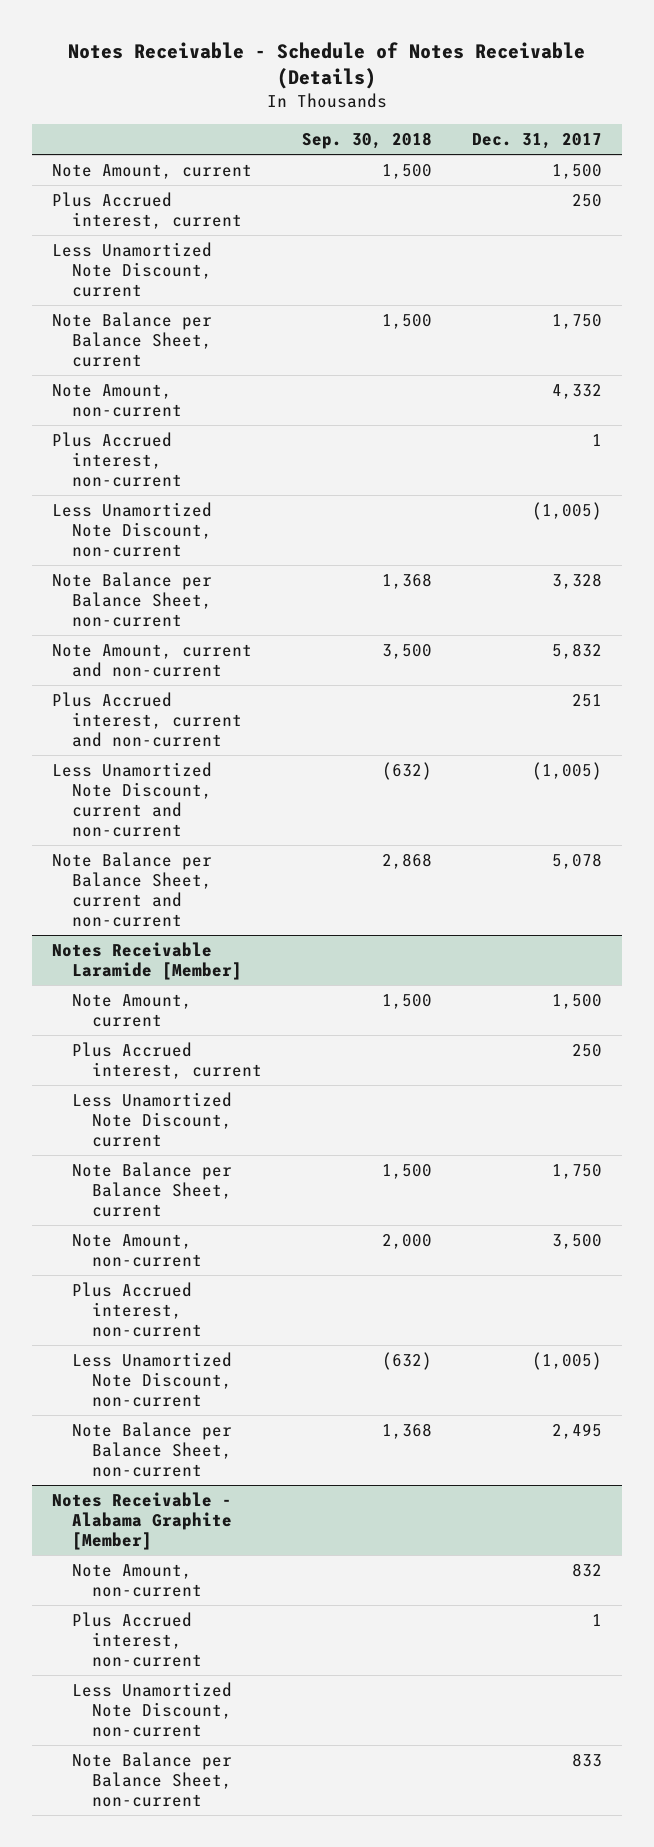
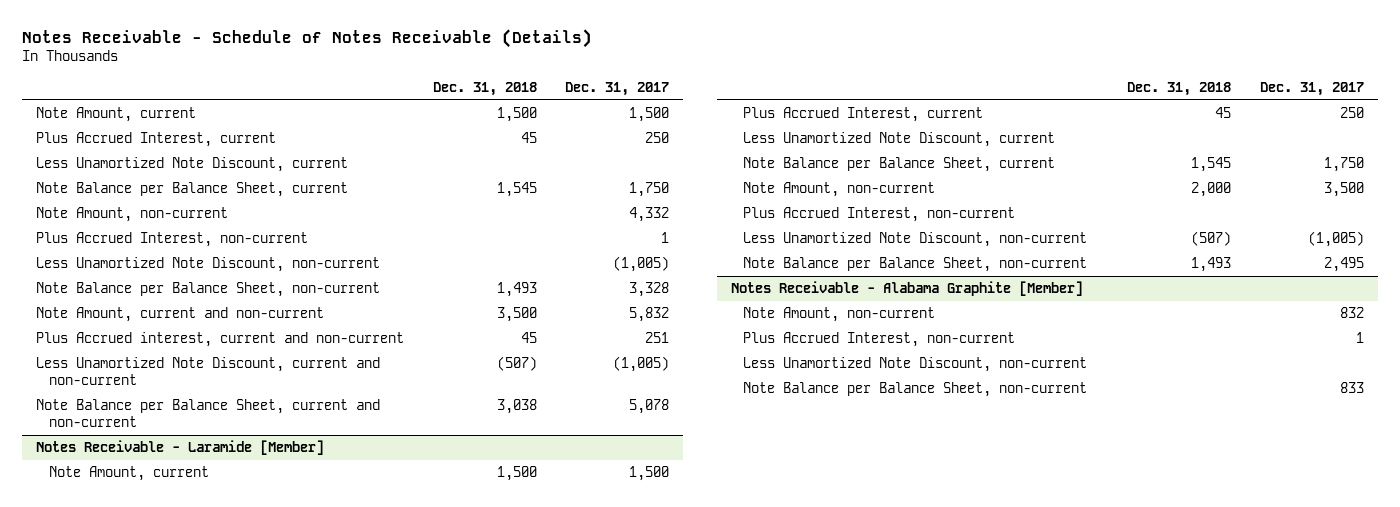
[301,131,432,149] Sep. 30, 2018 -> none
none -> [432,81,537,96] Dec. 31, 2018
[52,192,243,229] Plus Accrued interest, current -> [36,132,277,148] Plus Accrued Interest, current
[52,432,183,487] Plus Accrued interest, non-current -> [36,232,309,248] Plus Accrued Interest, non-current
[52,942,243,980] Notes Receivable Laramide [Member] -> [36,440,325,456] Notes Receivable - Laramide [Member]
[72,1042,263,1079] Plus Accrued interest, current -> [743,107,984,123] Plus Accrued Interest, current
[72,1282,203,1337] Plus Accrued interest, non-current -> [743,207,1016,223] Plus Accrued Interest, non-current
[72,1612,203,1667] Plus Accrued interest, non-current -> [743,332,1016,348] Plus Accrued Interest, non-current

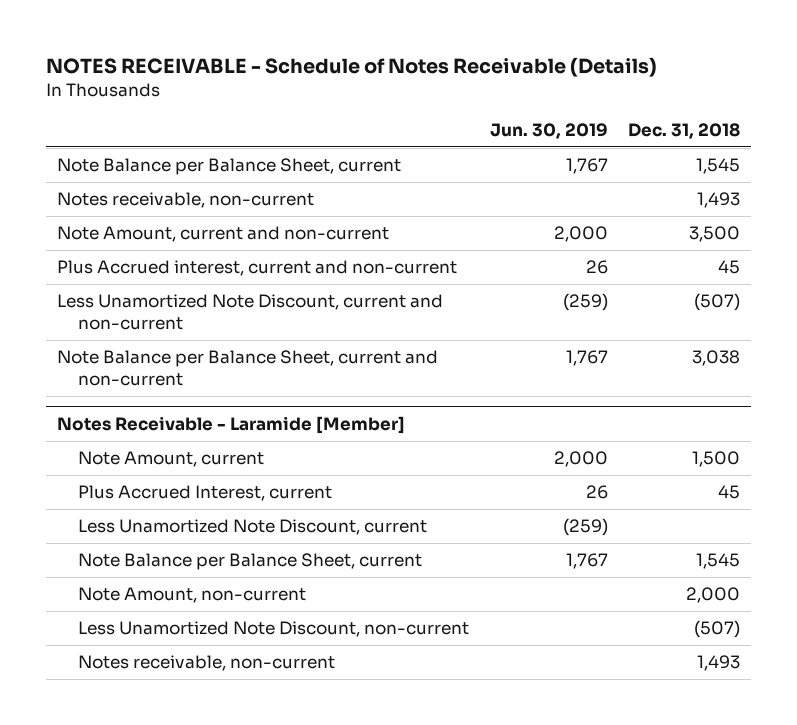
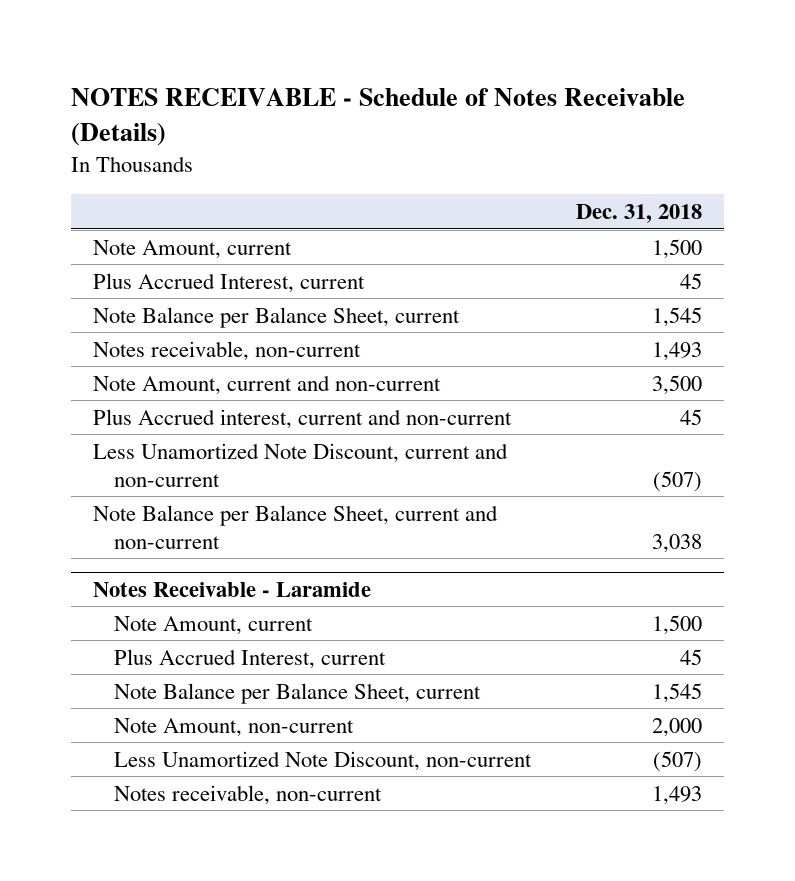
[489,122,608,139] Jun. 30, 2019 -> none
none -> [93,239,293,259] Note Amount, current
none -> [93,272,366,293] Plus Accrued Interest, current
[56,416,405,435] Notes Receivable - Laramide [Member] -> [93,581,372,597] Notes Receivable - Laramide
[77,519,427,536] Less Unamortized Note Discount, current -> none

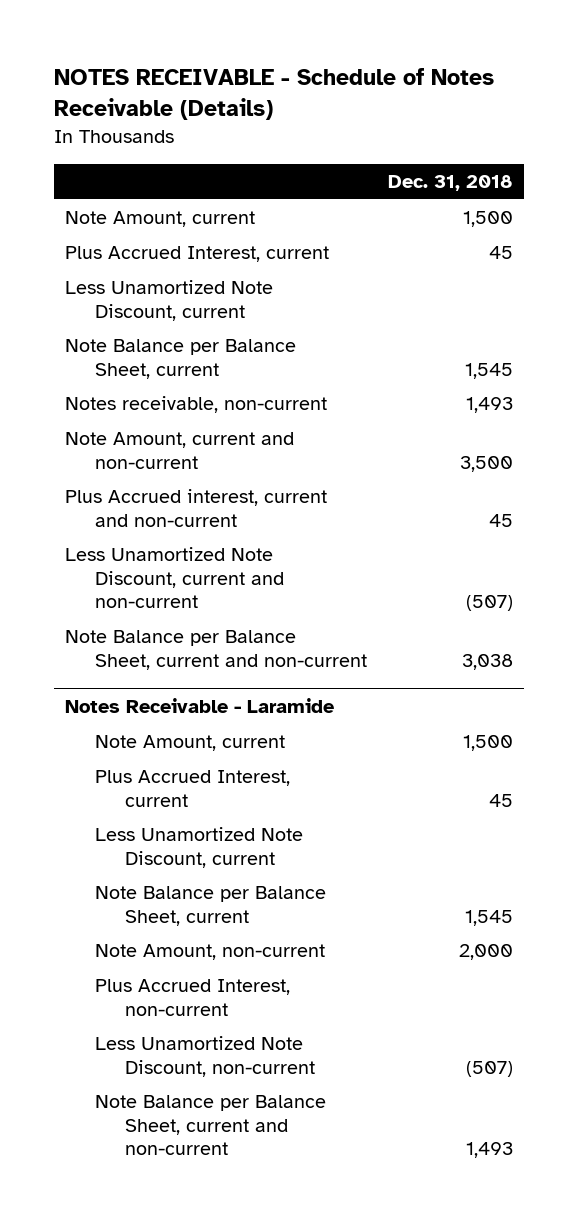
none -> [65,280,274,321] Less Unamortized Note Discount, current
none -> [94,827,303,868] Less Unamortized Note Discount, current
none -> [94,979,290,1016] Plus Accrued Interest, non-current
[113,784,382,805] Notes receivable, non-current -> [94,1095,326,1155] Note Balance per Balance Sheet, current and non-current

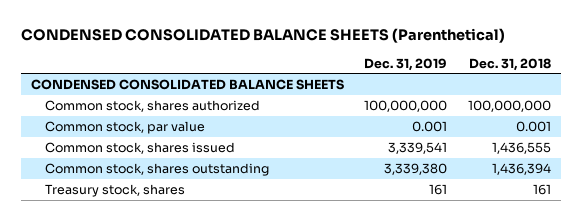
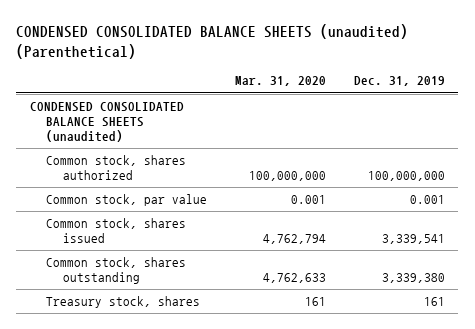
[20,28,505,44] CONDENSED CONSOLIDATED BALANCE SHEETS (Parenthetical) -> [16,23,409,59] CONDENSED CONSOLIDATED BALANCE SHEETS (unaudited) (Parenthetical)
[468,57,551,71] Dec. 31, 2018 -> none
none -> [234,76,326,87] Mar. 31, 2020
[31,78,345,90] CONDENSED CONSOLIDATED BALANCE SHEETS -> [30,102,185,142] CONDENSED CONSOLIDATED BALANCE SHEETS (unaudited)

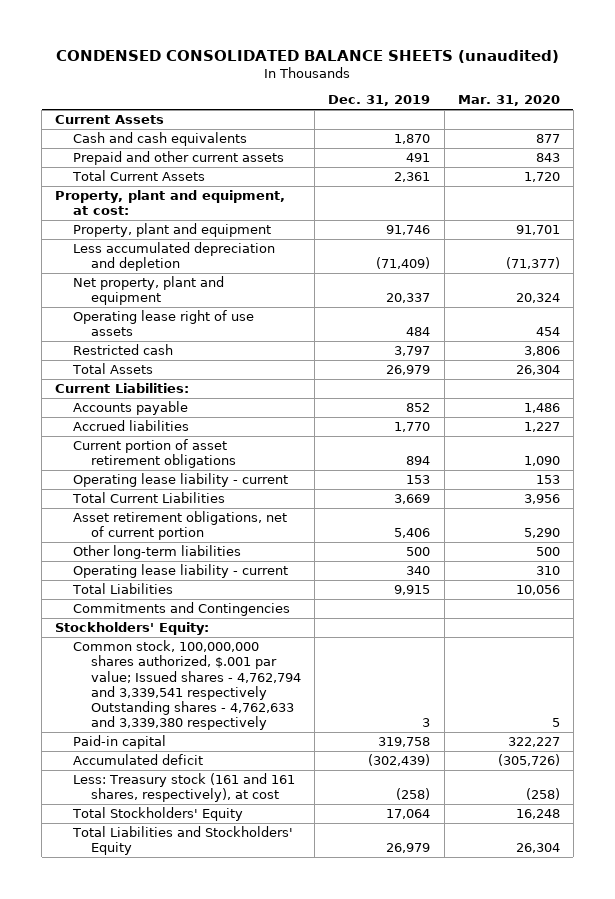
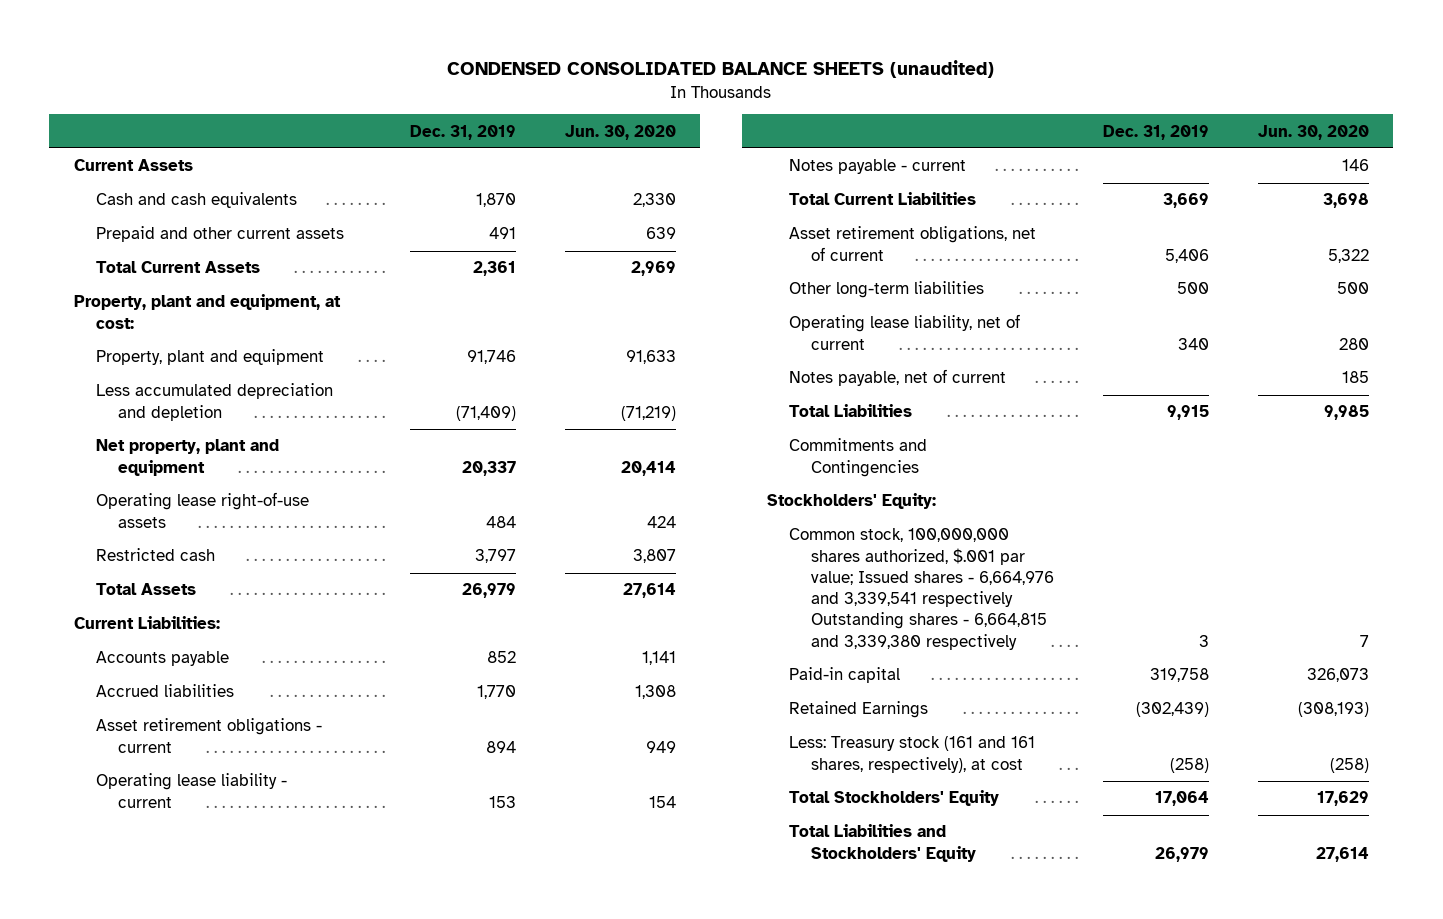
[457,95,560,107] Mar. 31, 2020 -> none
none -> [564,124,676,140] Jun. 30, 2020
[73,310,255,337] Operating lease right of use assets -> [95,492,309,528] Operating lease right-of-use assets
[73,439,237,469] Current portion of asset retirement obligations -> [95,718,322,753] Asset retirement obligations - current
none -> [788,159,966,175] Notes payable - current
[73,511,288,541] Asset retirement obligations, net of current portion -> [788,226,1036,261] Asset retirement obligations, net of current
[73,564,289,579] Operating lease liability - current -> [788,314,1020,350] Operating lease liability, net of current
none -> [788,369,1006,387] Notes payable, net of current
[73,640,302,731] Common stock, 100,000,000 shares authorized, $.001 par value; Issued shares - 4,762,794 and 3,339,541 respectively Outstanding shares - 4,762,633 and 3,339,380 respectively -> [788,528,1054,650] Common stock, 100,000,000 shares authorized, $.001 par value; Issued shares - 6,664,976 and 3,339,541 respectively Outstanding shares - 6,664,815 and 3,339,380 respectively
[73,754,204,766] Accumulated deficit -> [788,701,928,719] Retained Earnings

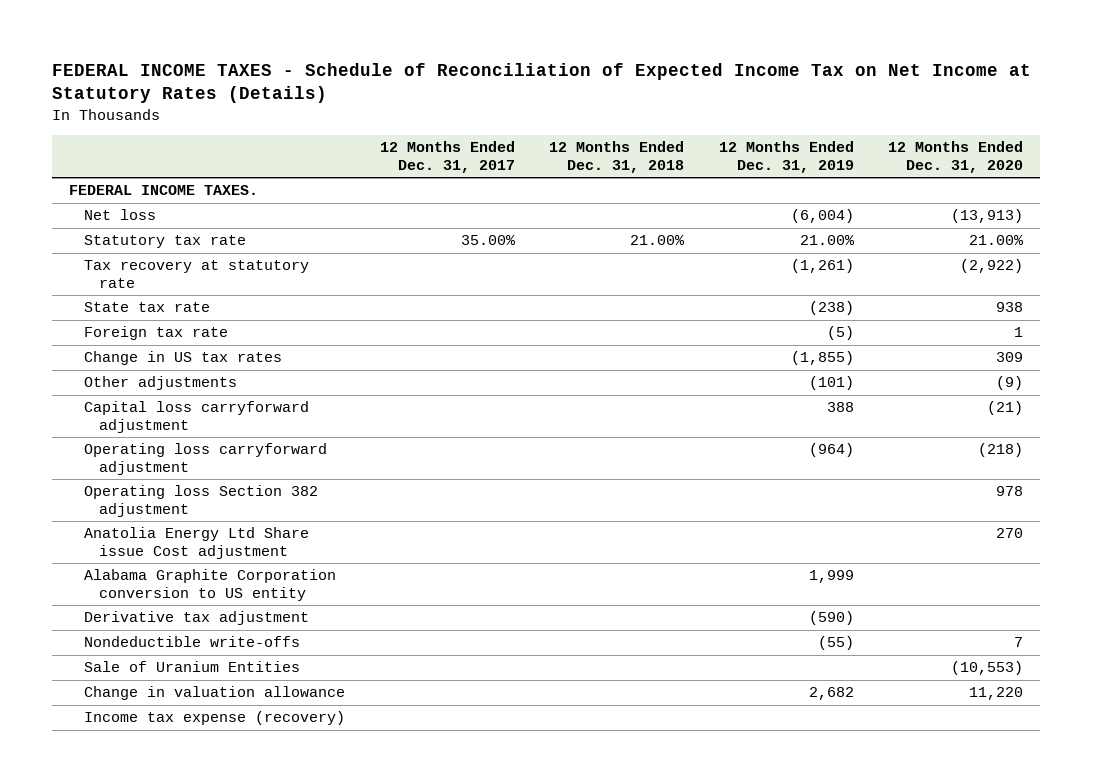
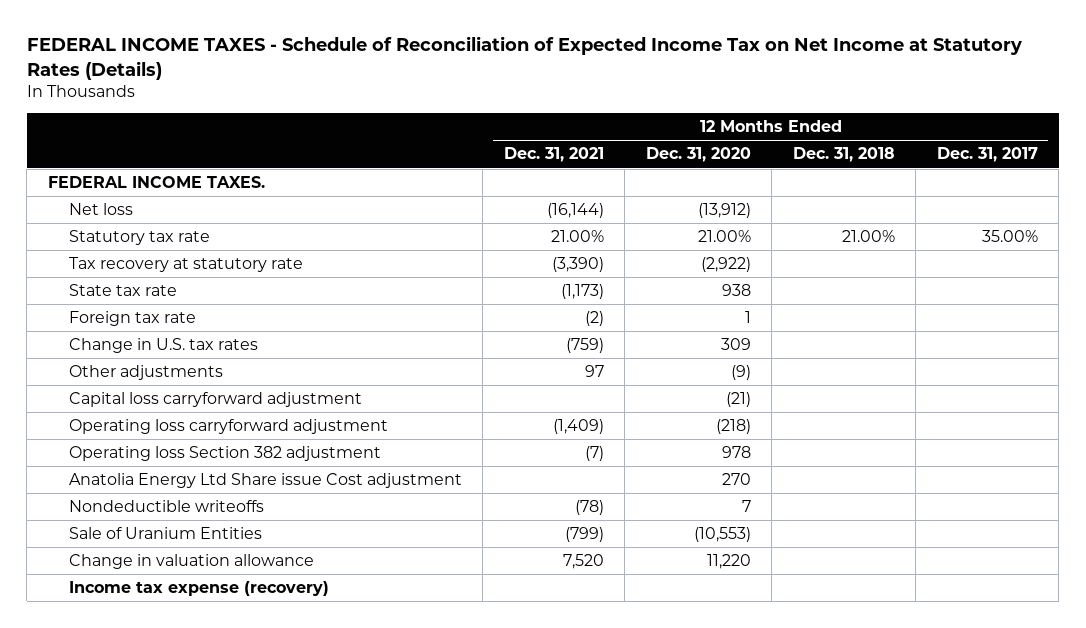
[718,141,854,173] 12 Months Ended Dec. 31, 2019 -> none
none -> [503,147,604,163] Dec. 31, 2021
[951,209,1024,224] (13,913) -> [697,203,751,219] (13,912)
[84,351,283,366] Change in US tax rates -> [68,338,258,354] Change in U.S. tax rates
[84,569,337,602] Alabama Graphite Corporation conversion to US entity -> none
[84,611,310,626] Derivative tax adjustment -> none
[84,636,301,648] Nondeductible write-offs -> none
none -> [68,500,264,513] Nondeductible writeoffs

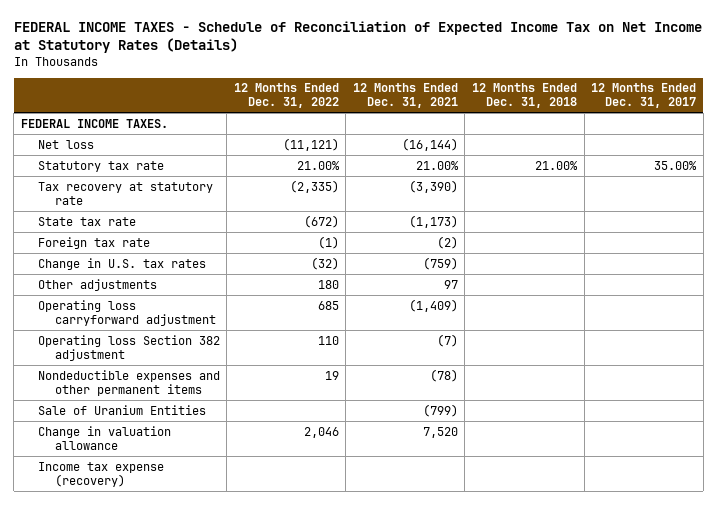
[645,147,751,163] Dec. 31, 2020 -> none
none -> [233,83,339,109] 12 Months Ended Dec. 31, 2022
[68,392,362,408] Capital loss carryforward adjustment -> none
[68,473,462,489] Anatolia Energy Ltd Share issue Cost adjustment -> none
[68,500,264,513] Nondeductible writeoffs -> [37,369,220,396] Nondeductible expenses and other permanent items

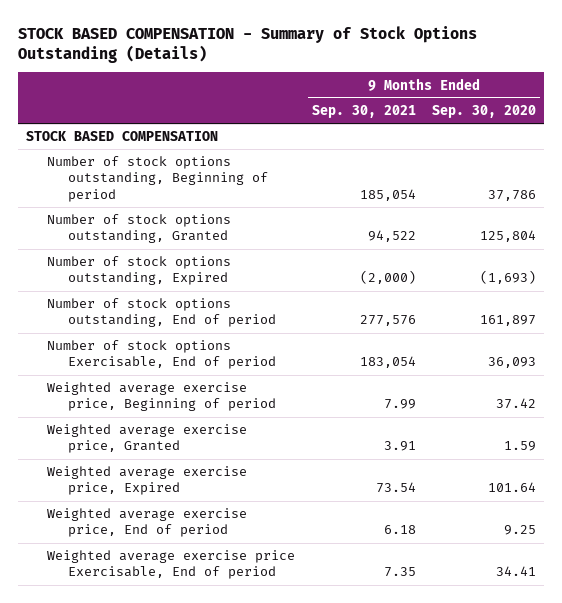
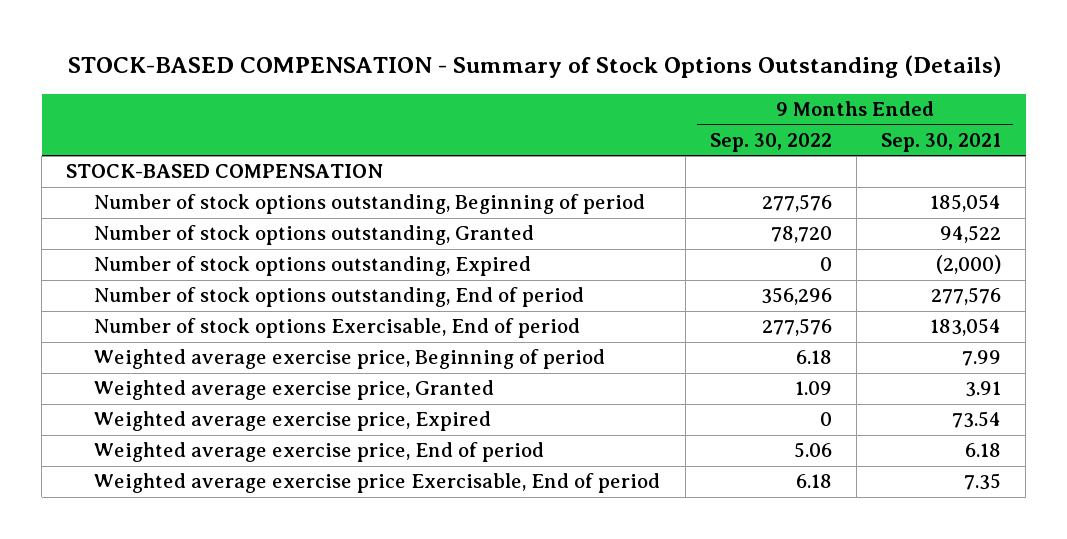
[18,25,478,64] STOCK BASED COMPENSATION - Summary of Stock Options Outstanding (Details) -> [67,55,1001,79] STOCK-BASED COMPENSATION - Summary of Stock Options Outstanding (Details)
[431,105,536,119] Sep. 30, 2020 -> none
none -> [709,132,832,152] Sep. 30, 2022
[26,131,219,142] STOCK BASED COMPENSATION -> [66,164,384,179] STOCK-BASED COMPENSATION

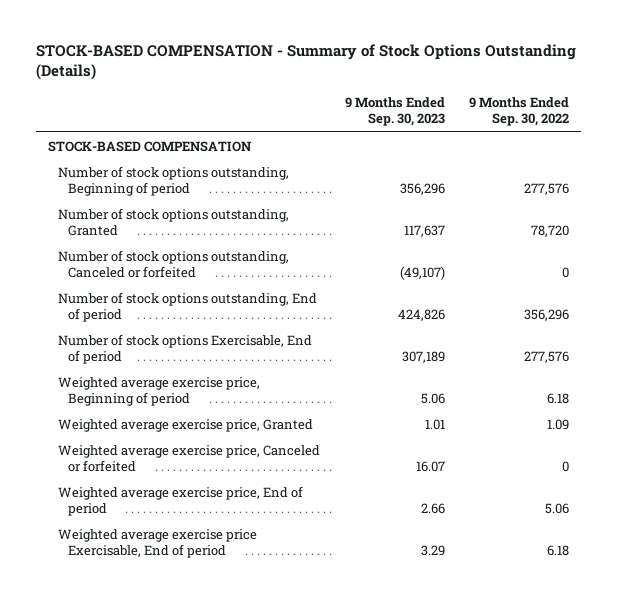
[880,132,1001,152] Sep. 30, 2021 -> none
none -> [344,97,445,127] 9 Months Ended Sep. 30, 2023
[94,256,532,277] Number of stock options outstanding, Expired -> [57,249,289,278] Number of stock options outstanding, Canceled or forfeited
[94,411,492,432] Weighted average exercise price, Expired -> [57,444,320,472] Weighted average exercise price, Canceled or forfeited

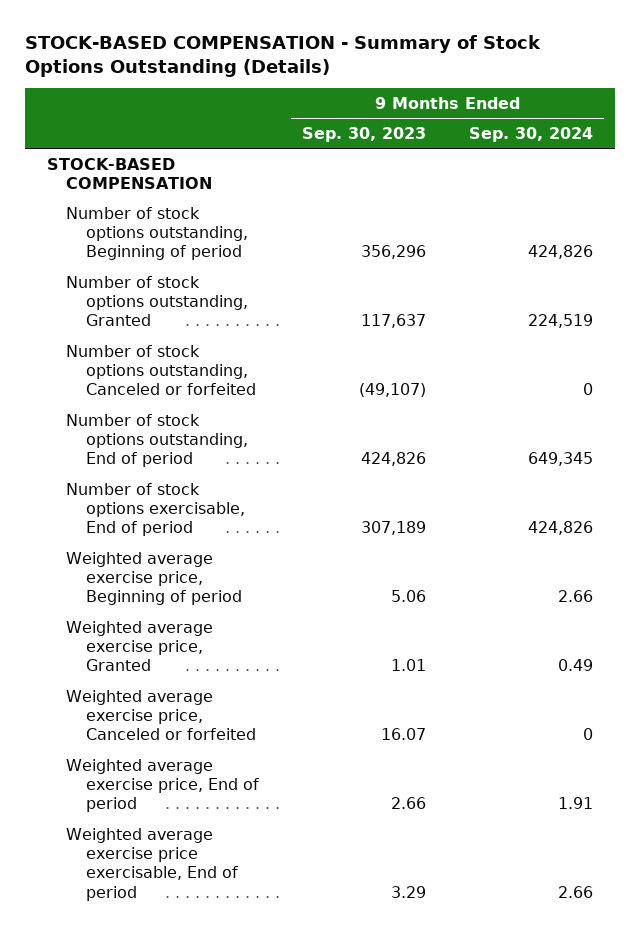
[469,97,570,127] 9 Months Ended Sep. 30, 2022 -> none
none -> [469,126,594,142] Sep. 30, 2024
[57,333,312,364] Number of stock options Exercisable, End of period -> [66,482,245,537] Number of stock options exercisable, End of period
[57,528,257,558] Weighted average exercise price Exercisable, End of period -> [66,827,238,901] Weighted average exercise price exercisable, End of period

